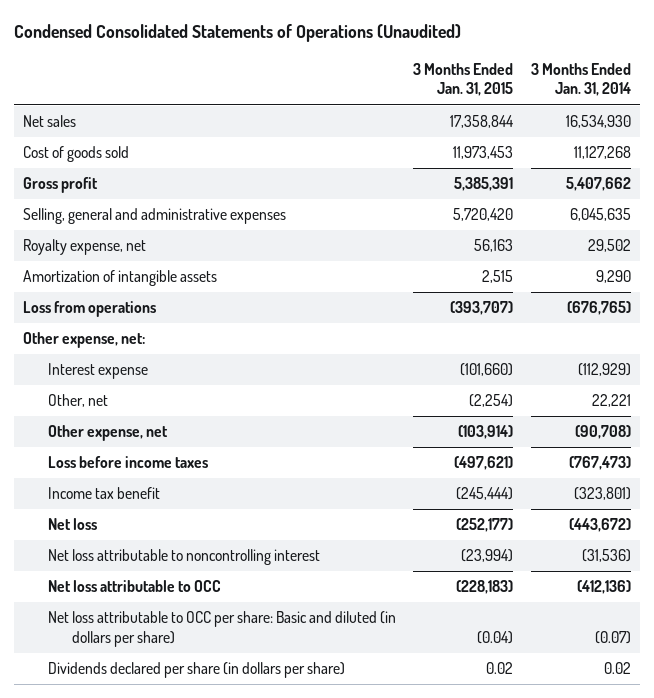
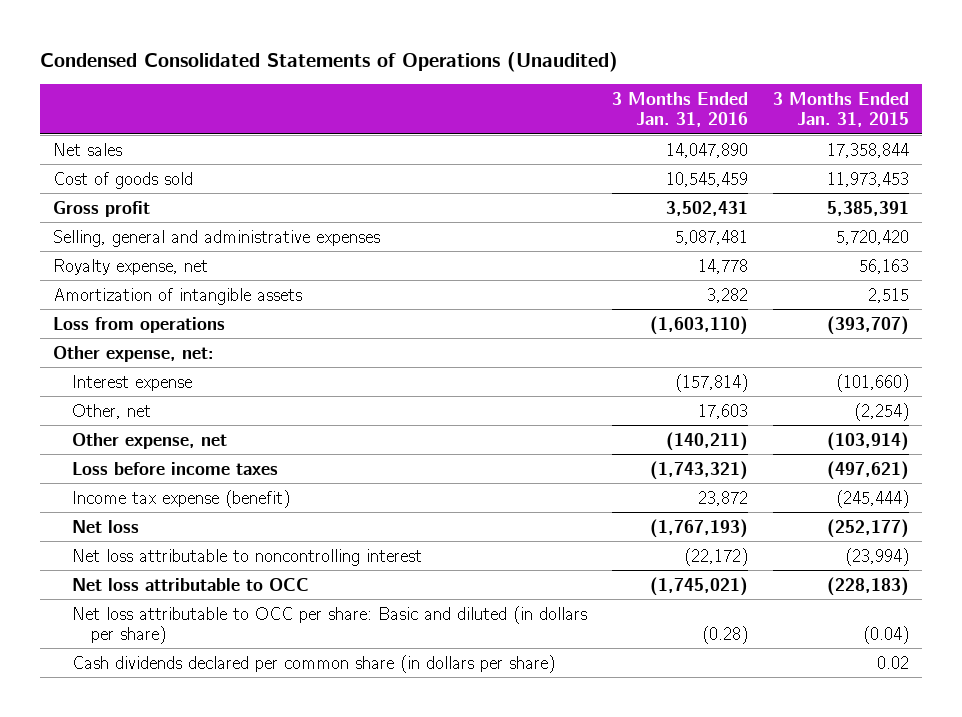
[531,62,632,97] 3 Months Ended Jan. 31, 2014 -> none
none -> [611,91,748,128] 3 Months Ended Jan. 31, 2016
[47,487,160,500] Income tax benefit -> [71,489,290,508] Income tax expense (benefit)
[47,662,345,679] Dividends declared per share (in dollars per share) -> [71,654,555,673] Cash dividends declared per common share (in dollars per share)

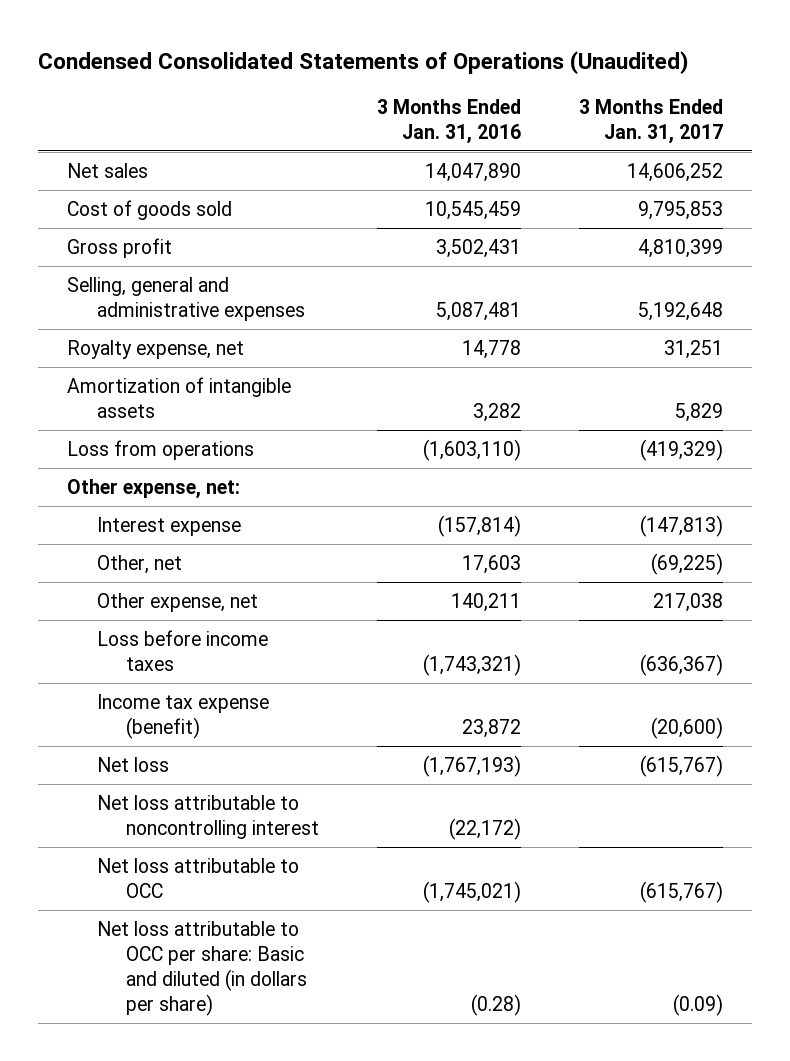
[773,91,910,128] 3 Months Ended Jan. 31, 2015 -> none
none -> [578,99,723,145] 3 Months Ended Jan. 31, 2017
[665,431,748,451] (140,211) -> [451,592,522,612] 140,211
[71,654,555,673] Cash dividends declared per common share (in dollars per share) -> none

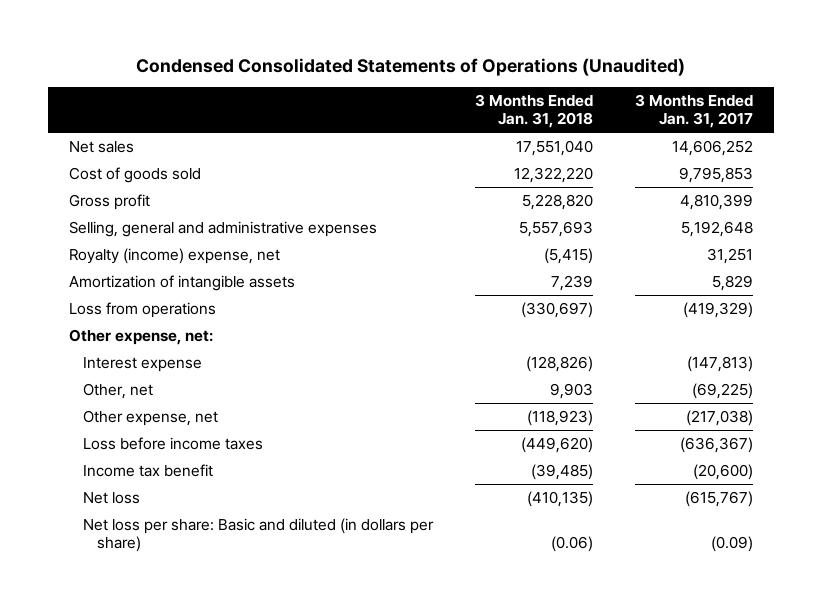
[377,99,522,145] 3 Months Ended Jan. 31, 2016 -> none
none -> [475,94,594,129] 3 Months Ended Jan. 31, 2018
[66,339,244,359] Royalty expense, net -> [68,247,280,264] Royalty (income) expense, net
[652,592,723,612] 217,038 -> [686,409,754,426] (217,038)
[96,693,269,739] Income tax expense (benefit) -> [83,463,214,477] Income tax benefit
[96,794,320,839] Net loss attributable to noncontrolling interest -> none
[96,857,299,898] Net loss attributable to OCC -> none
[96,920,308,1017] Net loss attributable to OCC per share: Basic and diluted (in dollars per share) -> [83,517,435,552] Net loss per share: Basic and diluted (in dollars per share)

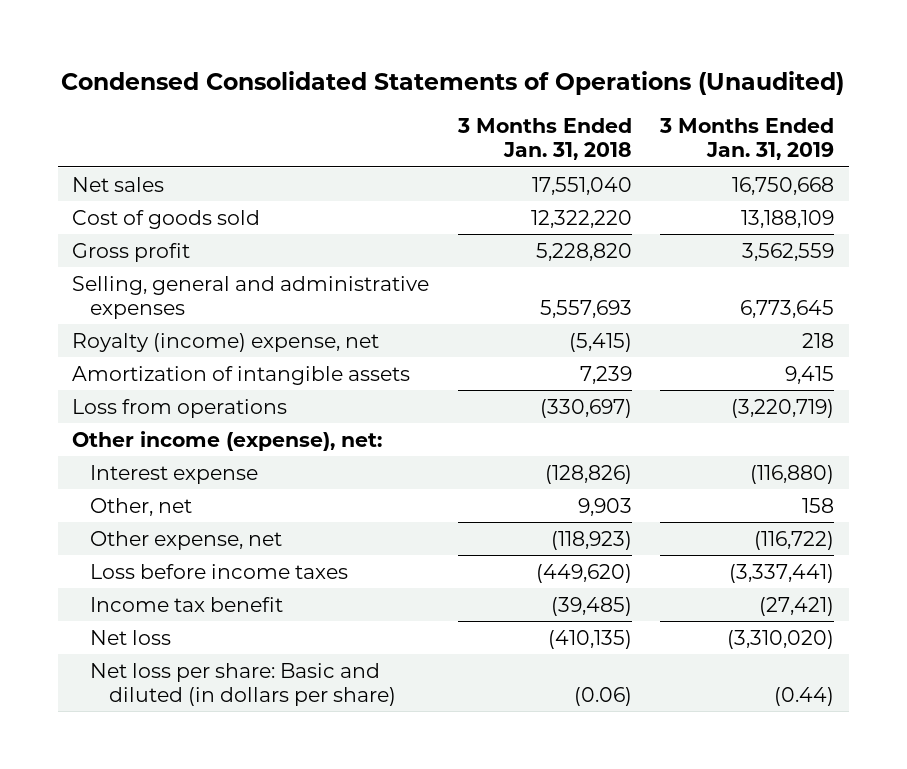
[635,94,754,129] 3 Months Ended Jan. 31, 2017 -> none
none -> [659,118,835,161] 3 Months Ended Jan. 31, 2019
[68,328,213,345] Other expense, net: -> [72,430,383,451] Other income (expense), net:

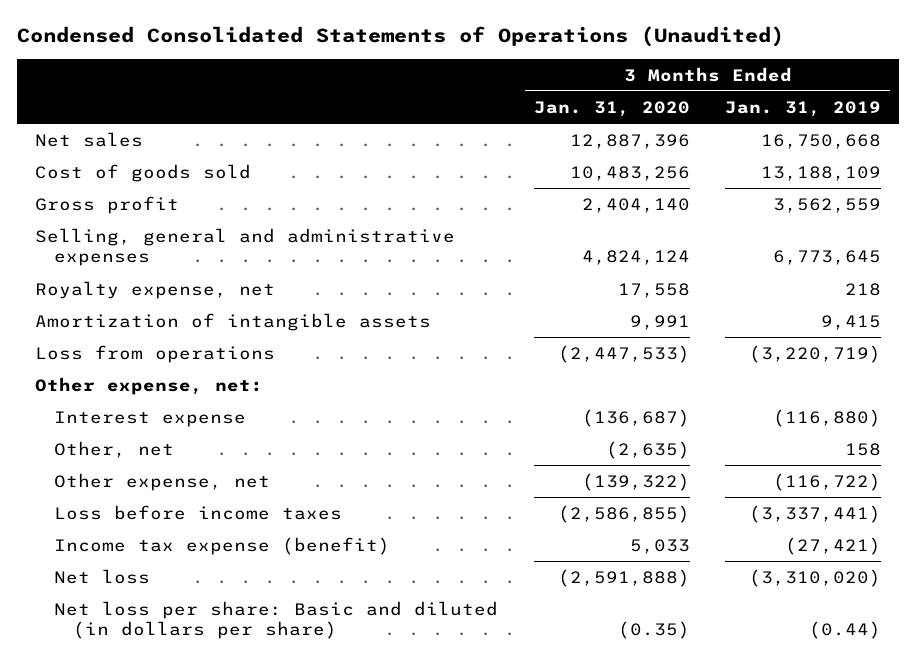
[456,118,632,161] 3 Months Ended Jan. 31, 2018 -> none
none -> [533,100,690,117] Jan. 31, 2020
[72,332,380,352] Royalty (income) expense, net -> [34,280,275,299] Royalty expense, net
[72,430,383,451] Other income (expense), net: -> [34,376,263,395] Other expense, net:
[90,596,284,612] Income tax benefit -> [53,536,390,555] Income tax expense (benefit)

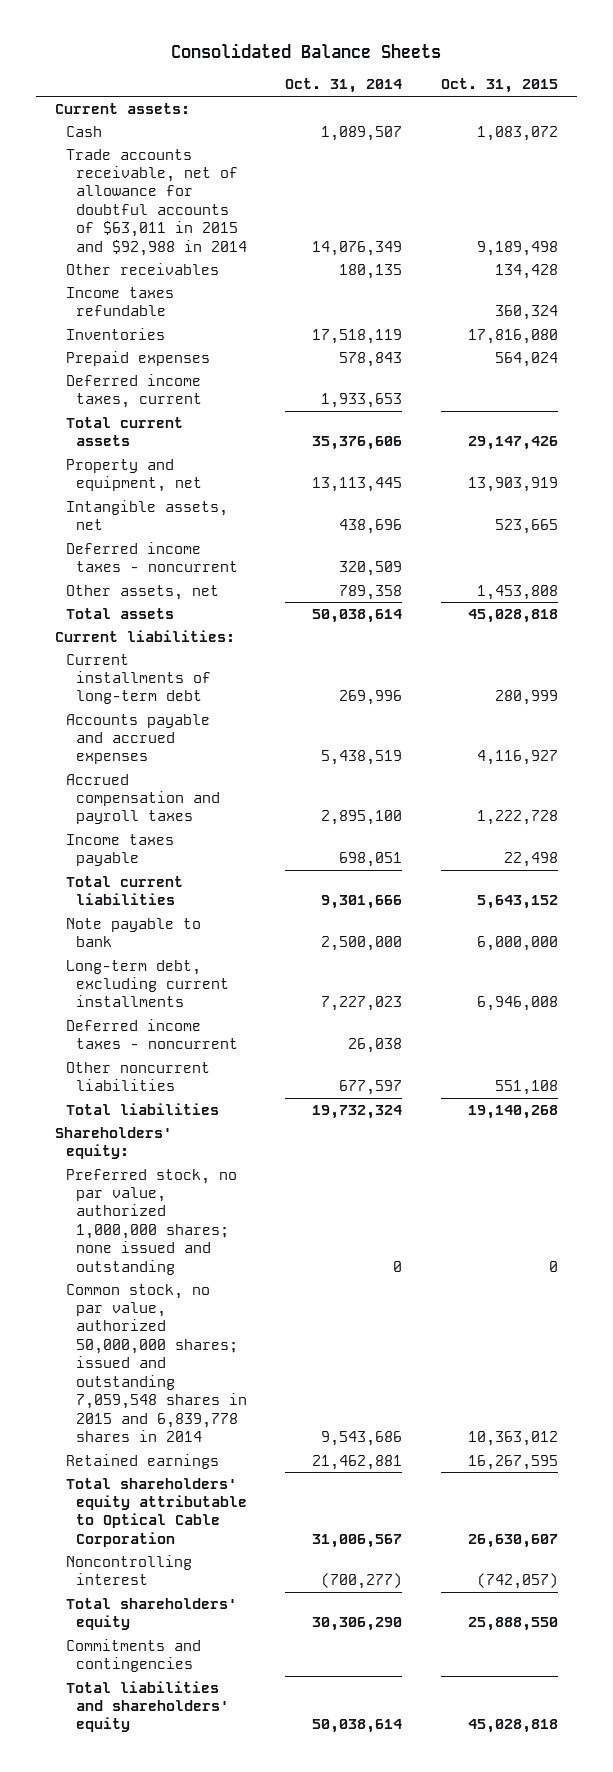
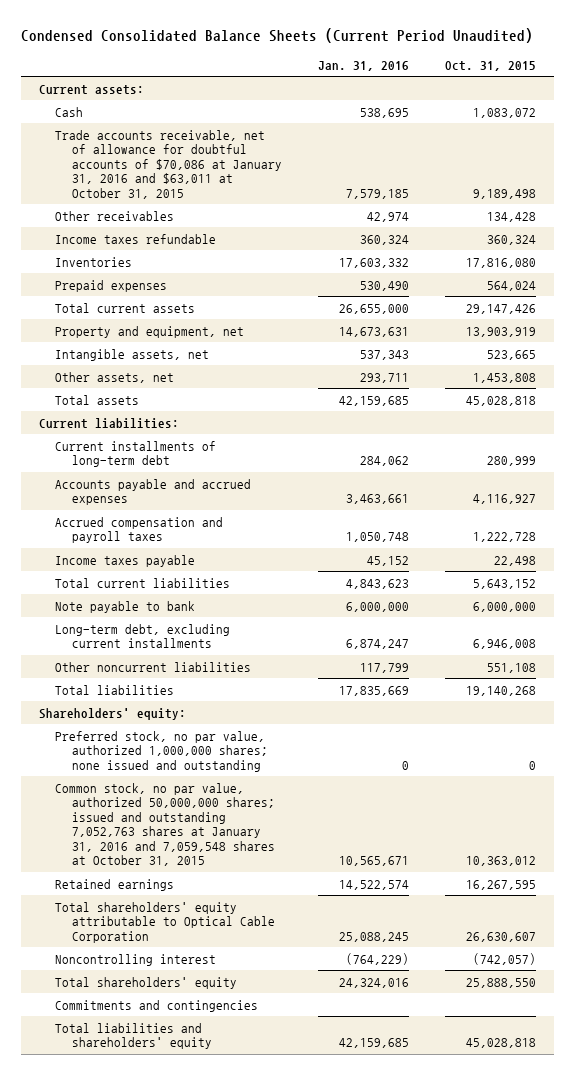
[171,43,442,59] Consolidated Balance Sheets -> [20,28,533,44] Condensed Consolidated Balance Sheets (Current Period Unaudited)
[285,78,403,94] Oct. 31, 2014 -> none
none -> [317,60,409,71] Jan. 31, 2016
[65,148,248,256] Trade accounts receivable, net of allowance for doubtful accounts of $63,011 in 2015 and $92,988 in 2014 -> [55,129,282,199] Trade accounts receivable, net of allowance for doubtful accounts of $70,086 at January 31, 2016 and $63,011 at October 31, 2015
[65,373,203,409] Deferred income taxes, current -> none
[65,541,239,573] Deferred income taxes - noncurrent -> none
[65,1018,239,1050] Deferred income taxes - noncurrent -> none
[65,1283,248,1442] Common stock, no par value, authorized 50,000,000 shares; issued and outstanding 7,059,548 shares in 2015 and 6,839,778 shares in 2014 -> [55,782,275,867] Common stock, no par value, authorized 50,000,000 shares; issued and outstanding 7,052,763 shares at January 31, 2016 and 7,059,548 shares at October 31, 2015

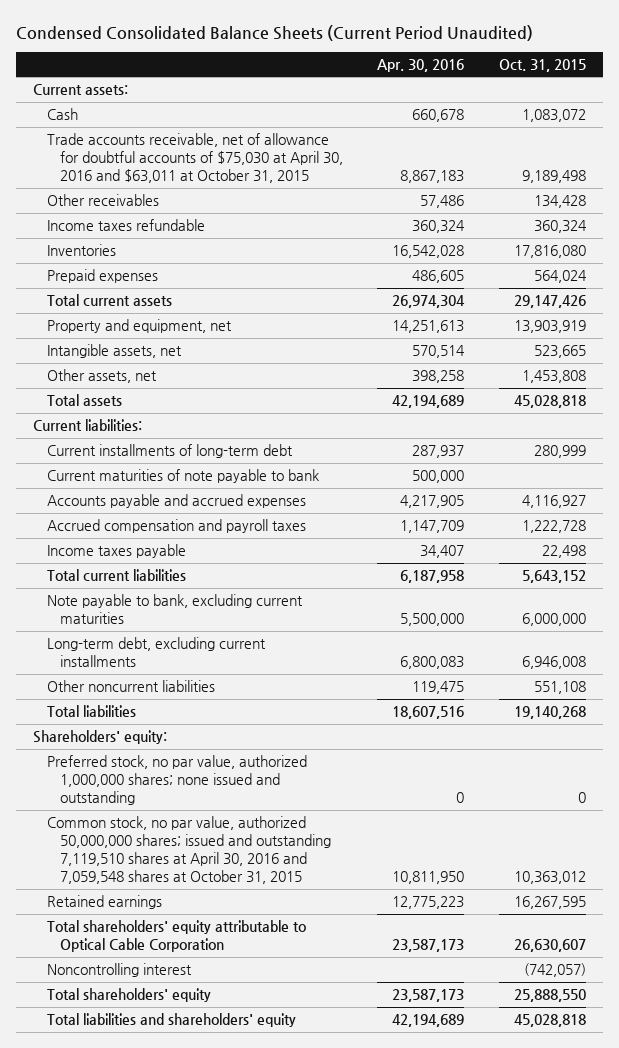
[317,60,409,71] Jan. 31, 2016 -> none
none -> [377,58,465,72] Apr. 30, 2016
[55,129,282,199] Trade accounts receivable, net of allowance for doubtful accounts of $70,086 at January 31, 2016 and $63,011 at October 31, 2015 -> [46,133,343,184] Trade accounts receivable, net of allowance for doubtful accounts of $75,030 at April 30, 2016 and $63,011 at October 31, 2015
none -> [46,469,319,484] Current maturities of note payable to bank
[55,600,196,613] Note payable to bank -> [46,594,303,625] Note payable to bank, excluding current maturities
[55,782,275,867] Common stock, no par value, authorized 50,000,000 shares; issued and outstanding 7,052,763 shares at January 31, 2016 and 7,059,548 shares at October 31, 2015 -> [46,816,331,885] Common stock, no par value, authorized 50,000,000 shares; issued and outstanding 7,119,510 shares at April 30, 2016 and 7,059,548 shares at October 31, 2015
[55,999,259,1012] Commitments and contingencies -> none

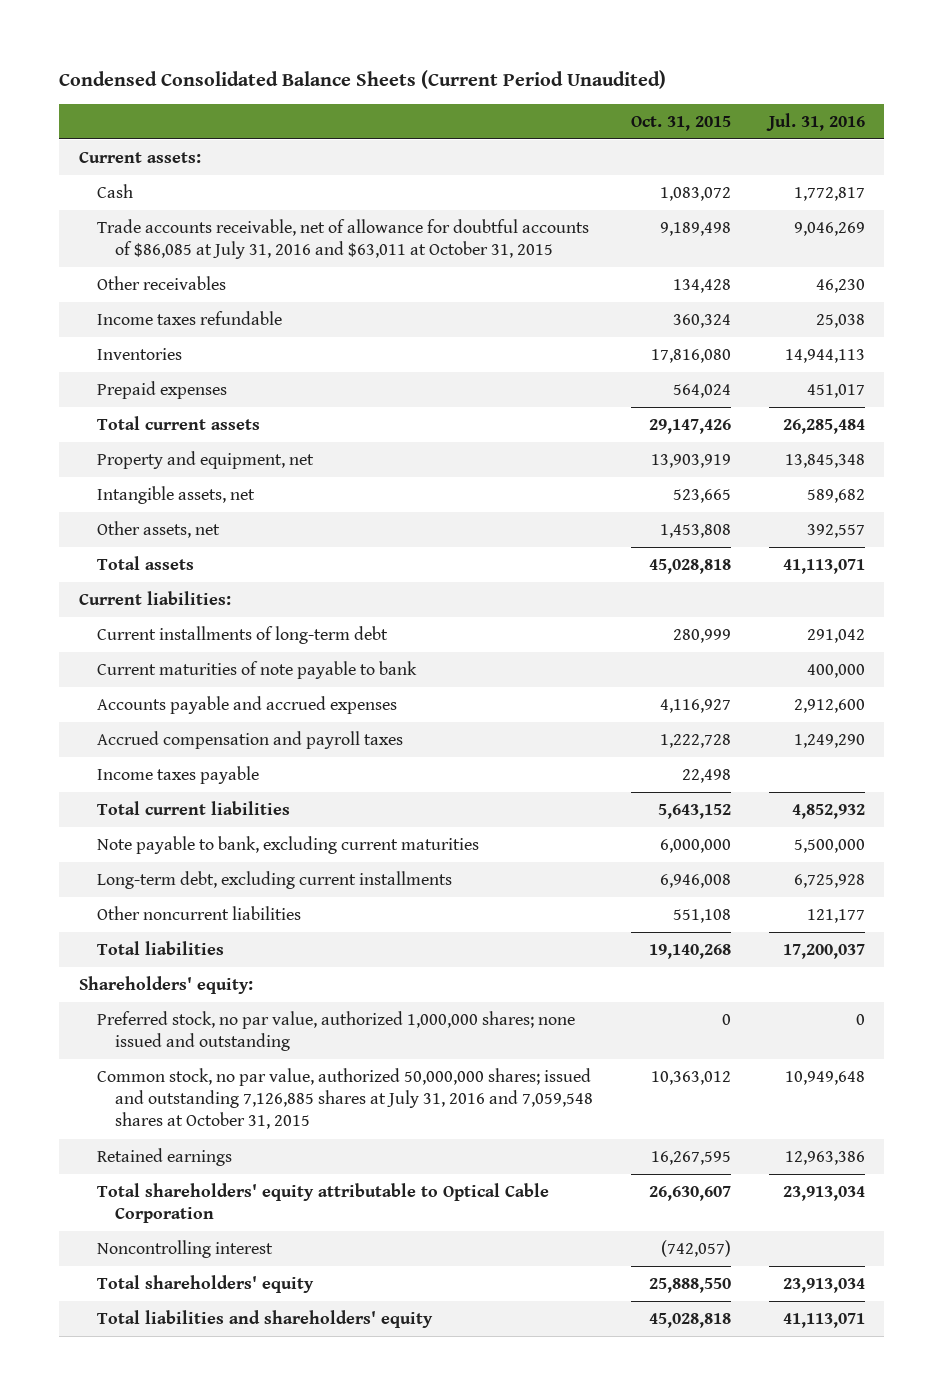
[377,58,465,72] Apr. 30, 2016 -> none
none -> [765,112,865,131] Jul. 31, 2016
[46,133,343,184] Trade accounts receivable, net of allowance for doubtful accounts of $75,030 at April 30, 2016 and $63,011 at October 31, 2015 -> [96,218,589,260] Trade accounts receivable, net of allowance for doubtful accounts of $86,085 at July 31, 2016 and $63,011 at October 31, 2015
[46,816,331,885] Common stock, no par value, authorized 50,000,000 shares; issued and outstanding 7,119,510 shares at April 30, 2016 and 7,059,548 shares at October 31, 2015 -> [96,1067,593,1130] Common stock, no par value, authorized 50,000,000 shares; issued and outstanding 7,126,885 shares at July 31, 2016 and 7,059,548 shares at October 31, 2015

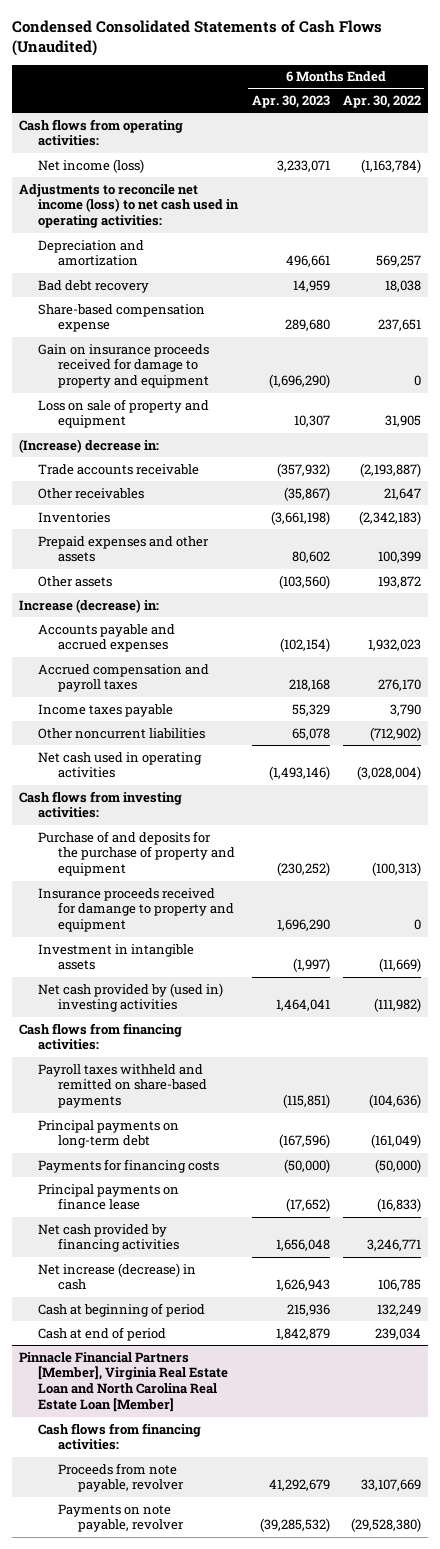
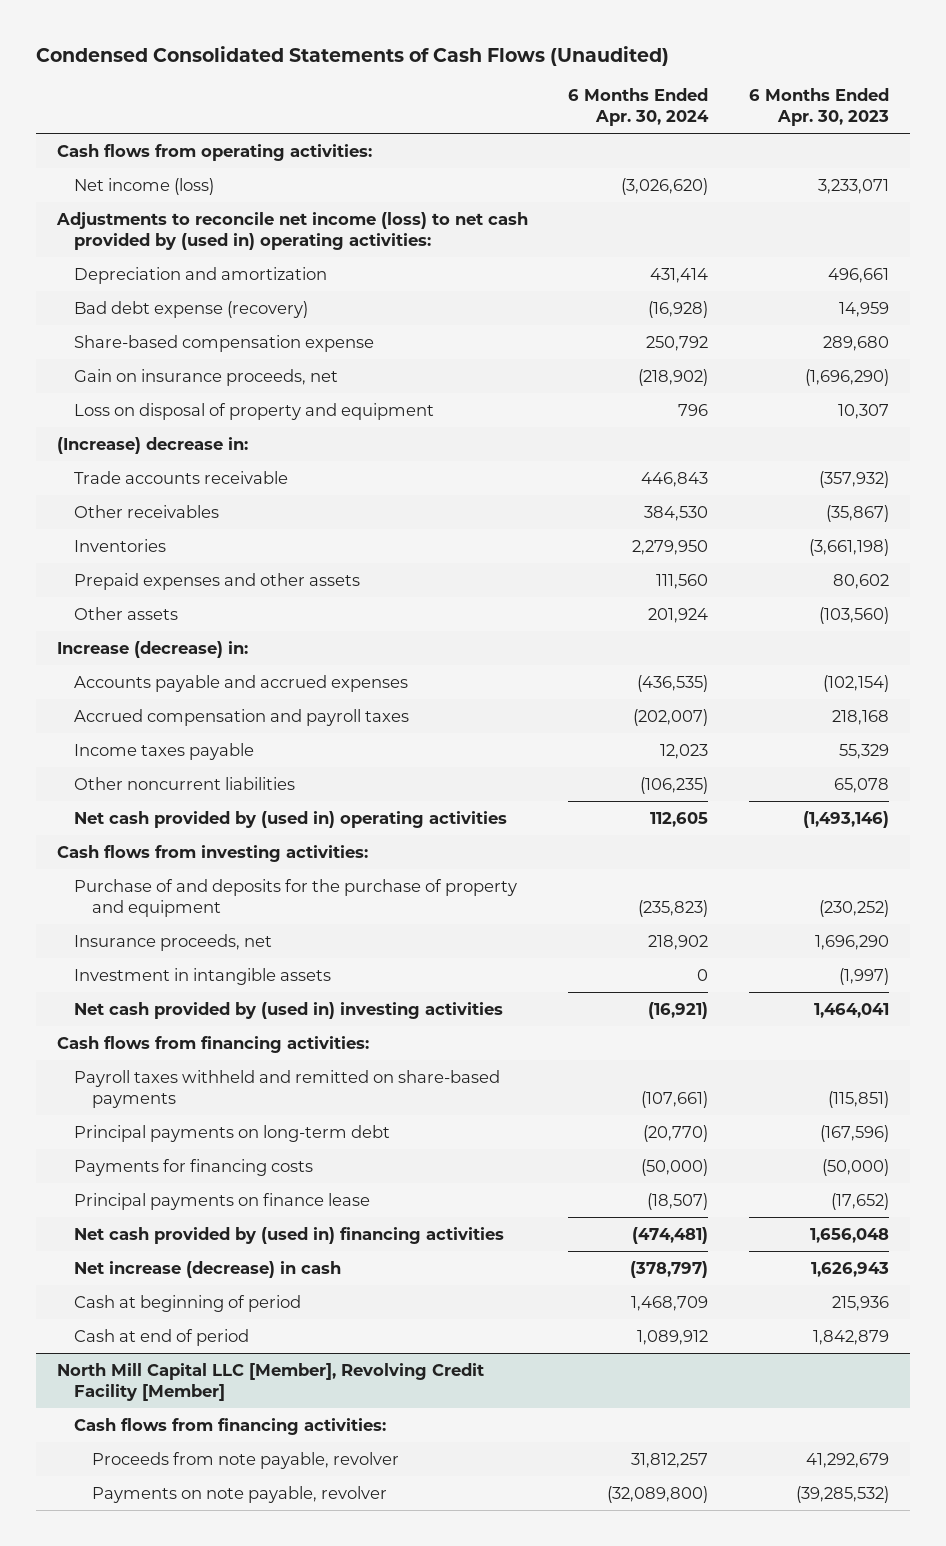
[343,95,422,109] Apr. 30, 2022 -> none
none -> [568,88,710,127] 6 Months Ended Apr. 30, 2024
[18,183,240,229] Adjustments to reconcile net income (loss) to net cash used in operating activities: -> [55,211,528,250] Adjustments to reconcile net income (loss) to net cash provided by (used in) operating activities:
[38,279,150,293] Bad debt recovery -> [74,300,309,318] Bad debt expense (recovery)
[38,343,210,389] Gain on insurance proceeds received for damage to property and equipment -> [74,368,339,386] Gain on insurance proceeds, net
[38,398,210,429] Loss on sale of property and equipment -> [74,402,435,420] Loss on disposal of property and equipment
[38,751,203,779] Net cash used in operating activities -> [74,810,508,828] Net cash provided by (used in) operating activities
[38,887,235,933] Insurance proceeds received for damange to property and equipment -> [74,933,273,951] Insurance proceeds, net
[38,1223,180,1253] Net cash provided by financing activities -> [74,1226,505,1244] Net cash provided by (used in) financing activities
[18,1351,229,1413] Pinnacle Financial Partners [Member], Virginia Real Estate Loan and North Carolina Real Estate Loan [Member] -> none
none -> [56,1362,484,1401] North Mill Capital LLC [Member], Revolving Credit Facility [Member]

